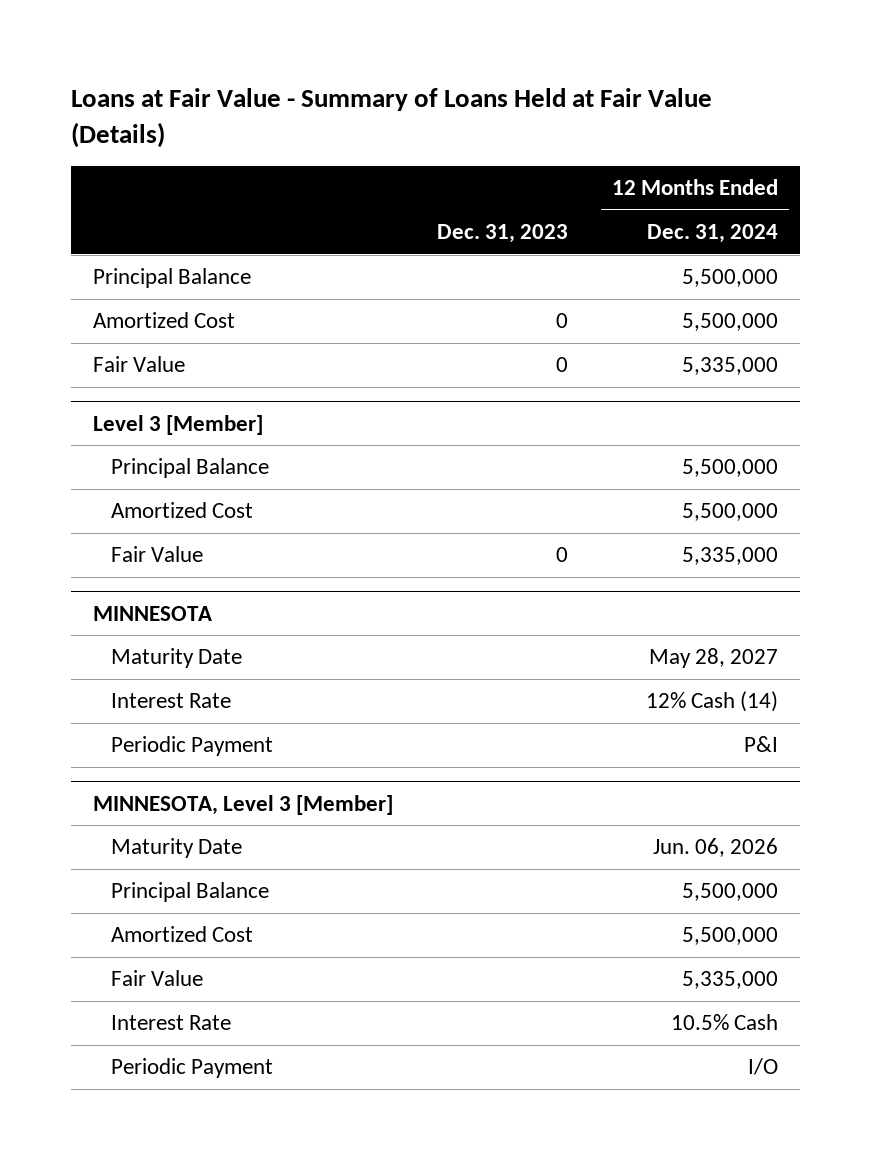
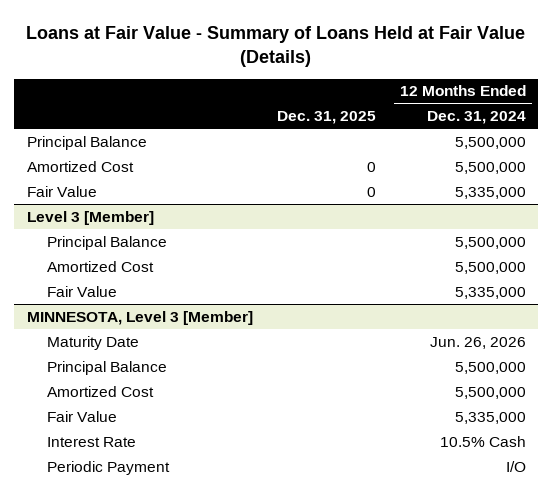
[437,224,569,244] Dec. 31, 2023 -> none
none -> [276,111,376,125] Dec. 31, 2025
[93,605,213,621] MINNESOTA -> none
[111,648,243,669] Maturity Date -> none
[111,693,232,709] Interest Rate -> none
[111,736,274,757] Periodic Payment -> none
[652,838,778,858] Jun. 06, 2026 -> [429,336,526,349] Jun. 26, 2026

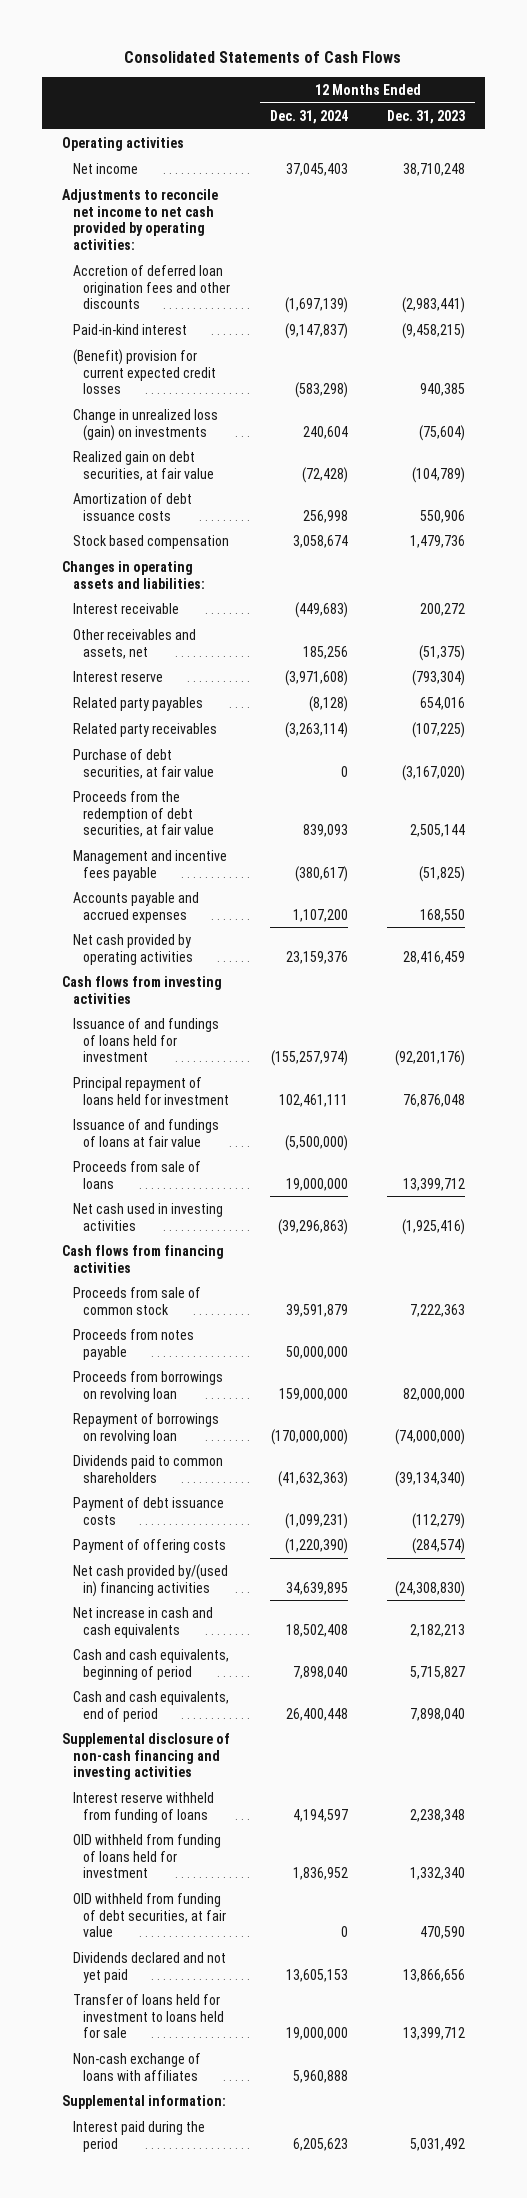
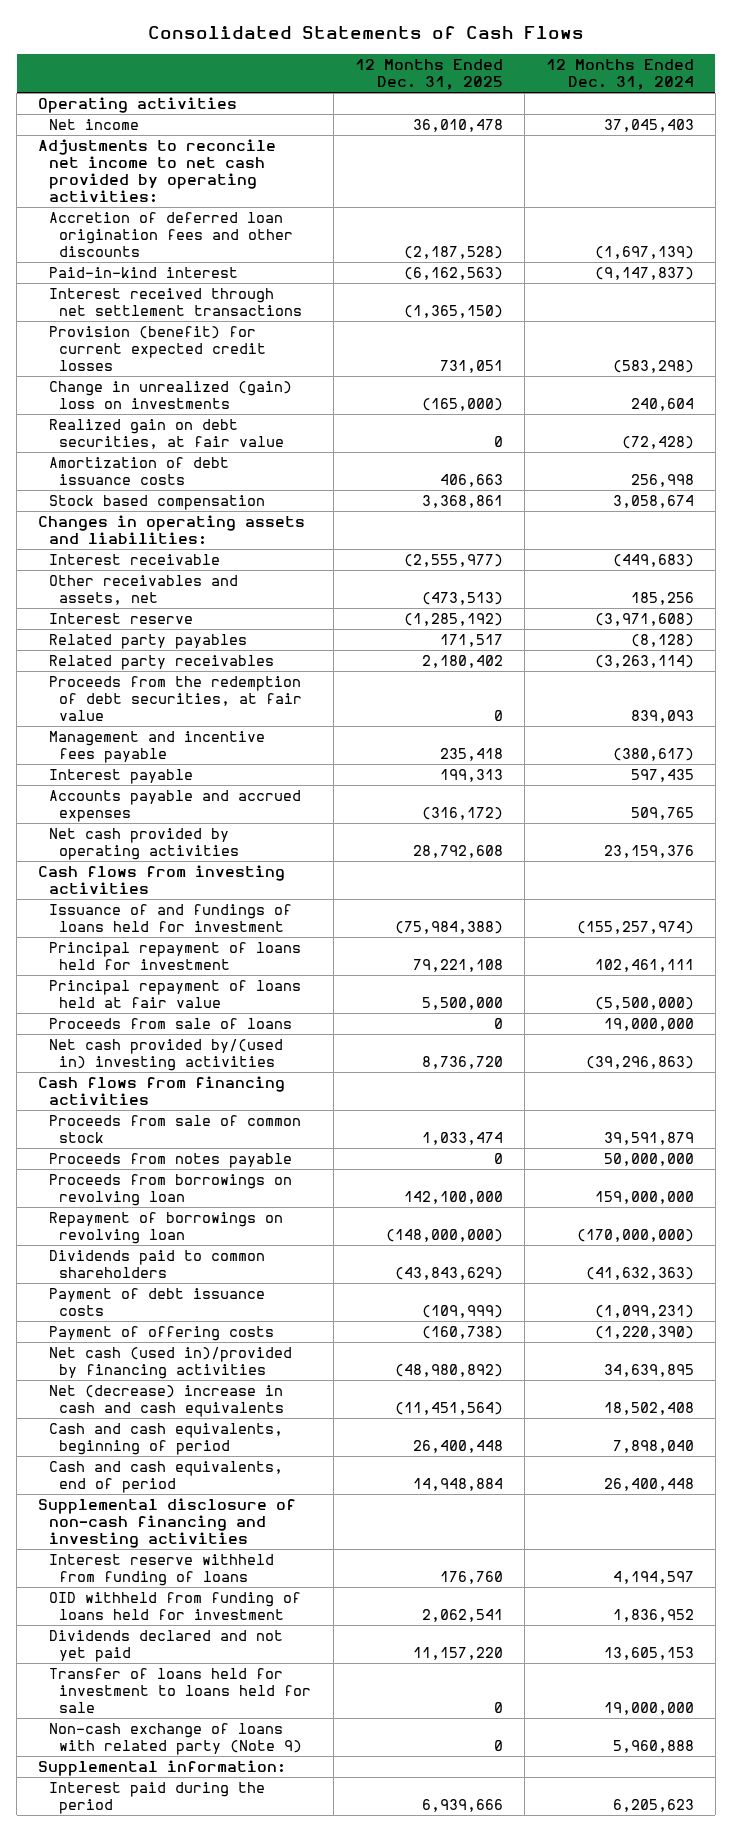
[387,109,466,124] Dec. 31, 2023 -> none
none -> [354,59,503,90] 12 Months Ended Dec. 31, 2025
none -> [48,288,303,317] Interest received through net settlement transactions
[72,348,217,395] (Benefit) provision for current expected credit losses -> [48,326,267,371] Provision (benefit) for current expected credit losses
[72,408,218,441] Change in unrealized loss (gain) on investments -> [48,381,292,410] Change in unrealized (gain) loss on investments
[72,748,215,779] Purchase of debt securities, at fair value -> none
none -> [48,769,193,785] Interest payable
[292,908,348,922] 1,107,200 -> [630,807,694,821] 509,765
[72,1118,219,1147] Issuance of and fundings of loans at fair value -> none
none -> [48,980,301,1009] Principal repayment of loans held at fair value
[72,1202,223,1231] Net cash used in investing activities -> [48,1039,283,1072] Net cash provided by/(used in) investing activities
[72,1563,228,1597] Net cash provided by/(used in) financing activities -> [48,1347,292,1380] Net cash (used in)/provided by financing activities
[72,1606,213,1638] Net increase in cash and cash equivalents -> [48,1385,285,1418] Net (decrease) increase in cash and cash equivalents
[72,1892,227,1938] OID withheld from funding of debt securities, at fair value -> none
[72,2052,201,2081] Non-cash exchange of loans with affiliates -> [48,1723,303,1756] Non-cash exchange of loans with related party (Note 9)

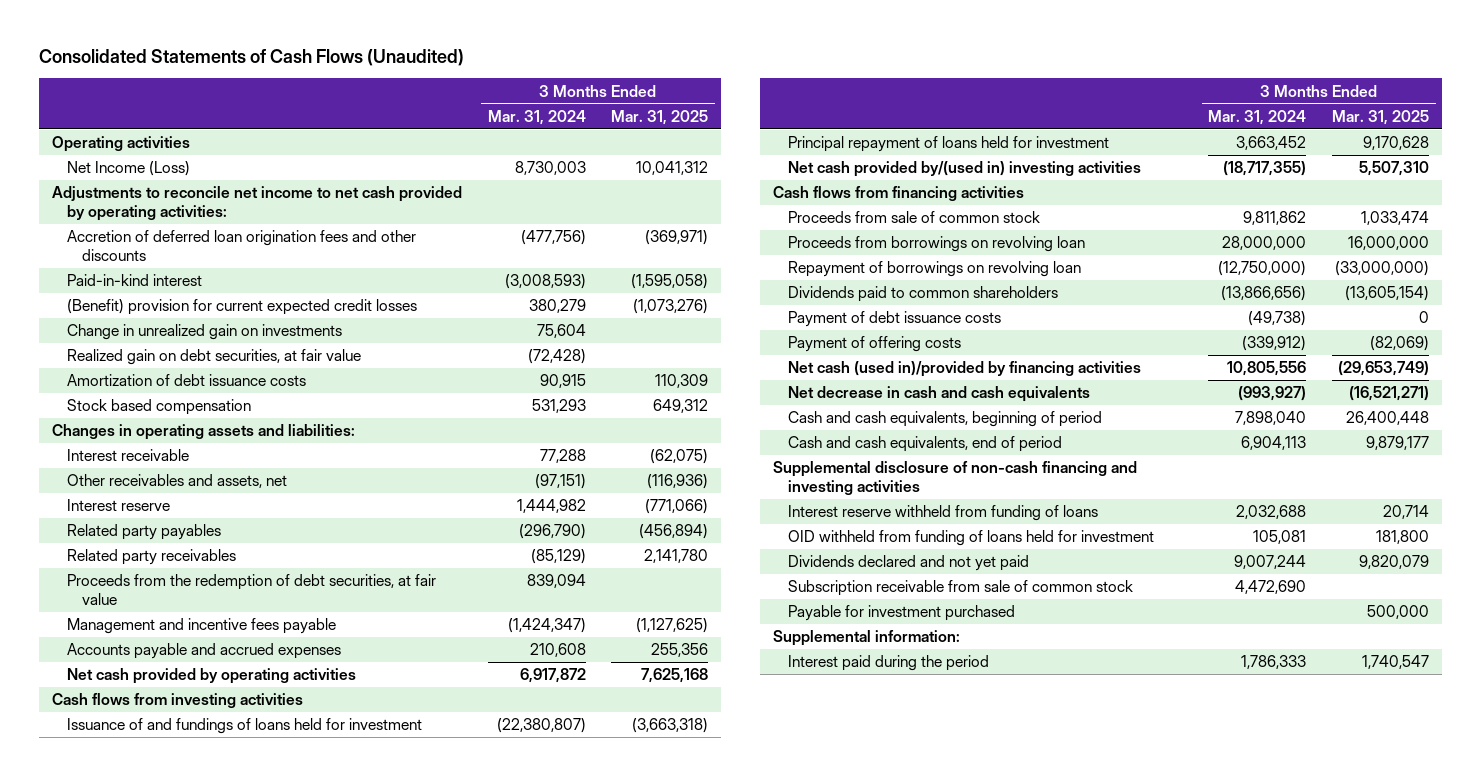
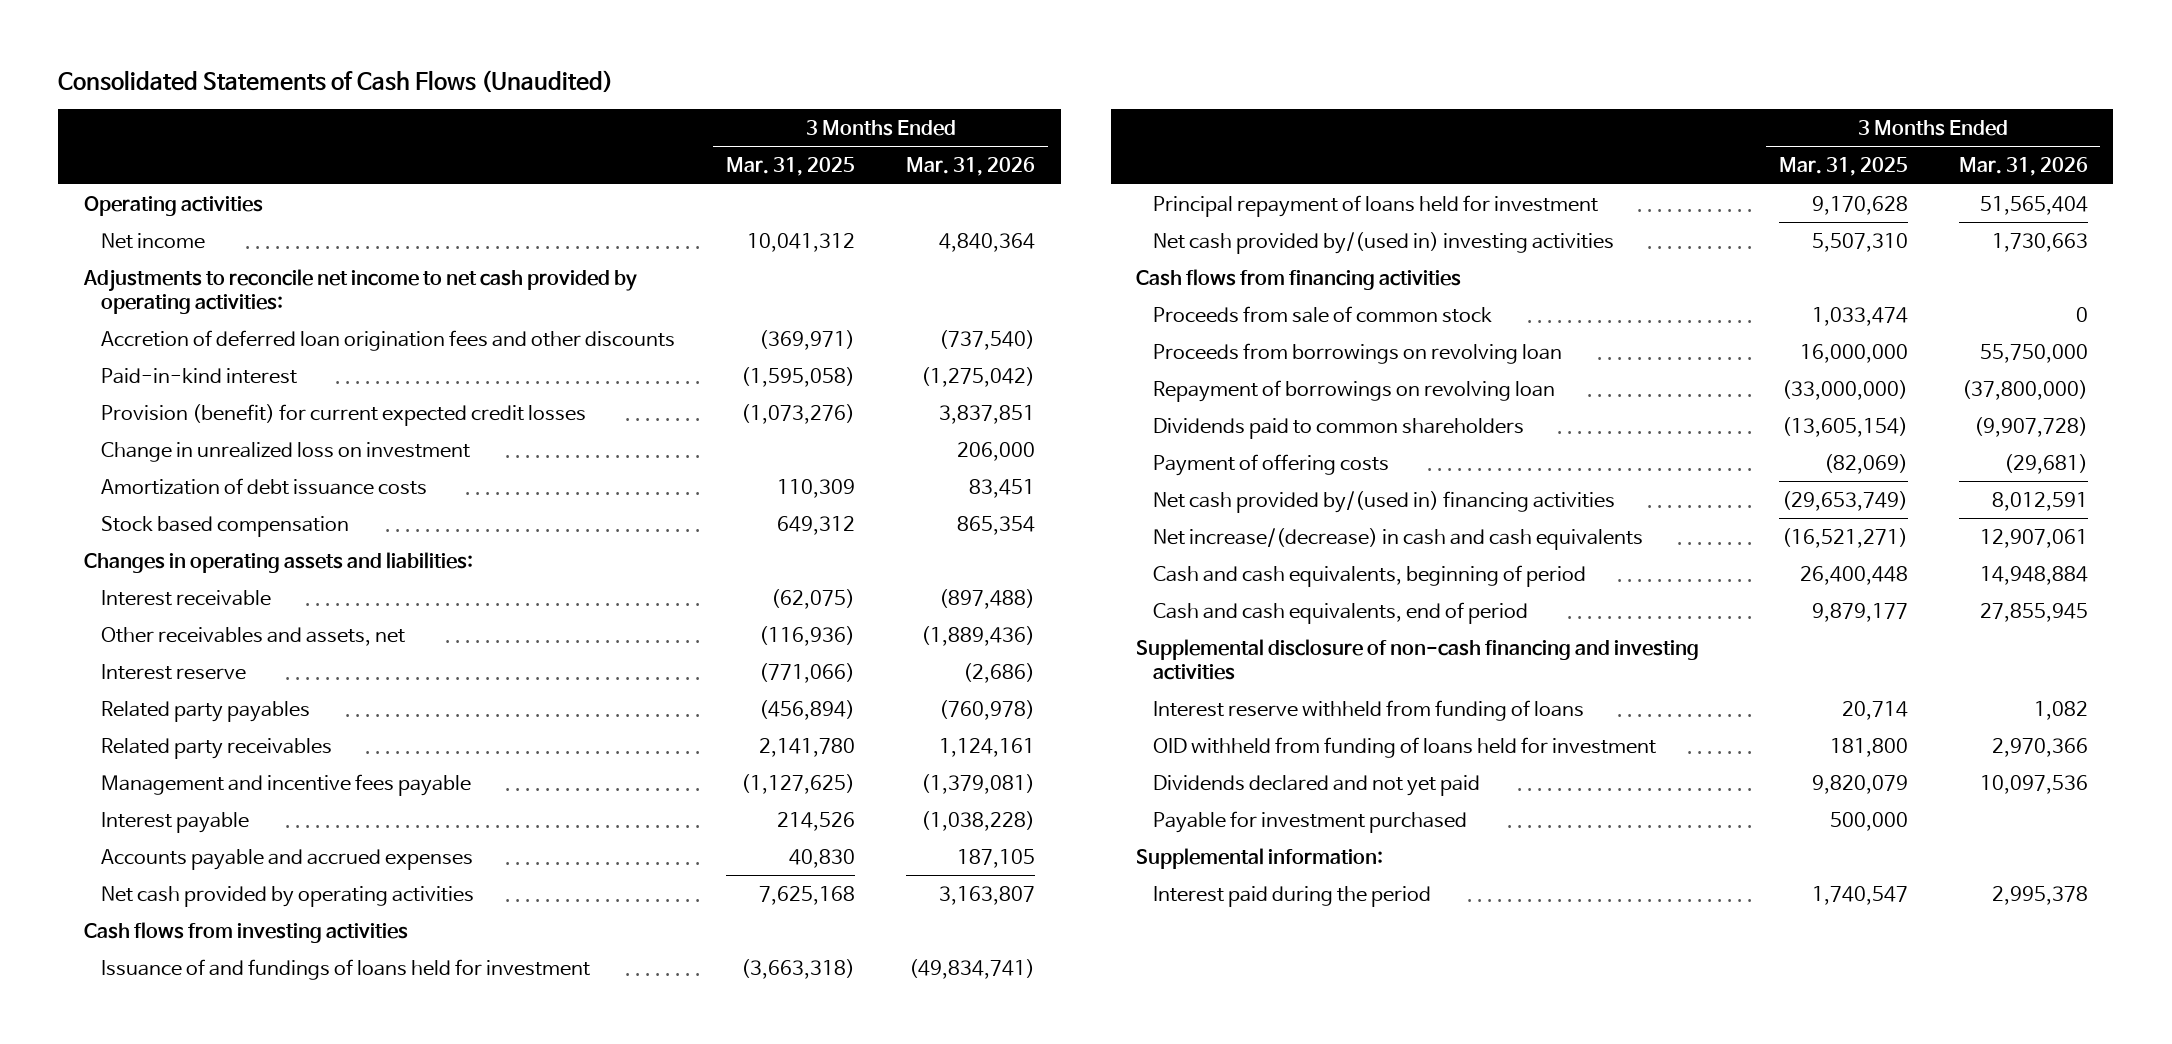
[487,109,586,125] Mar. 31, 2024 -> none
none -> [906,157,1036,177] Mar. 31, 2026
[66,161,190,177] Net Income (Loss) -> [101,232,206,249] Net income
[66,349,361,366] Realized gain on debt securities, at fair value -> none
[66,299,417,316] (Benefit) provision for current expected credit losses -> [101,403,587,426] Provision (benefit) for current expected credit losses
[66,324,342,341] Change in unrealized gain on investments -> [101,441,471,462] Change in unrealized loss on investment
[66,574,436,606] Proceeds from the redemption of debt securities, at fair value -> none
none -> [101,811,250,833] Interest payable
[651,643,709,658] 255,356 -> [789,848,856,868] 40,830
[787,311,1001,328] Payment of debt issuance costs -> none
[787,361,1141,378] Net cash (used in)/provided by financing activities -> [1153,490,1616,513] Net cash provided by/(used in) financing activities
[787,386,1090,403] Net decrease in cash and cash equivalents -> [1153,527,1644,550] Net increase/(decrease) in cash and cash equivalents
[787,580,1133,597] Subscription receivable from sale of common stock -> none

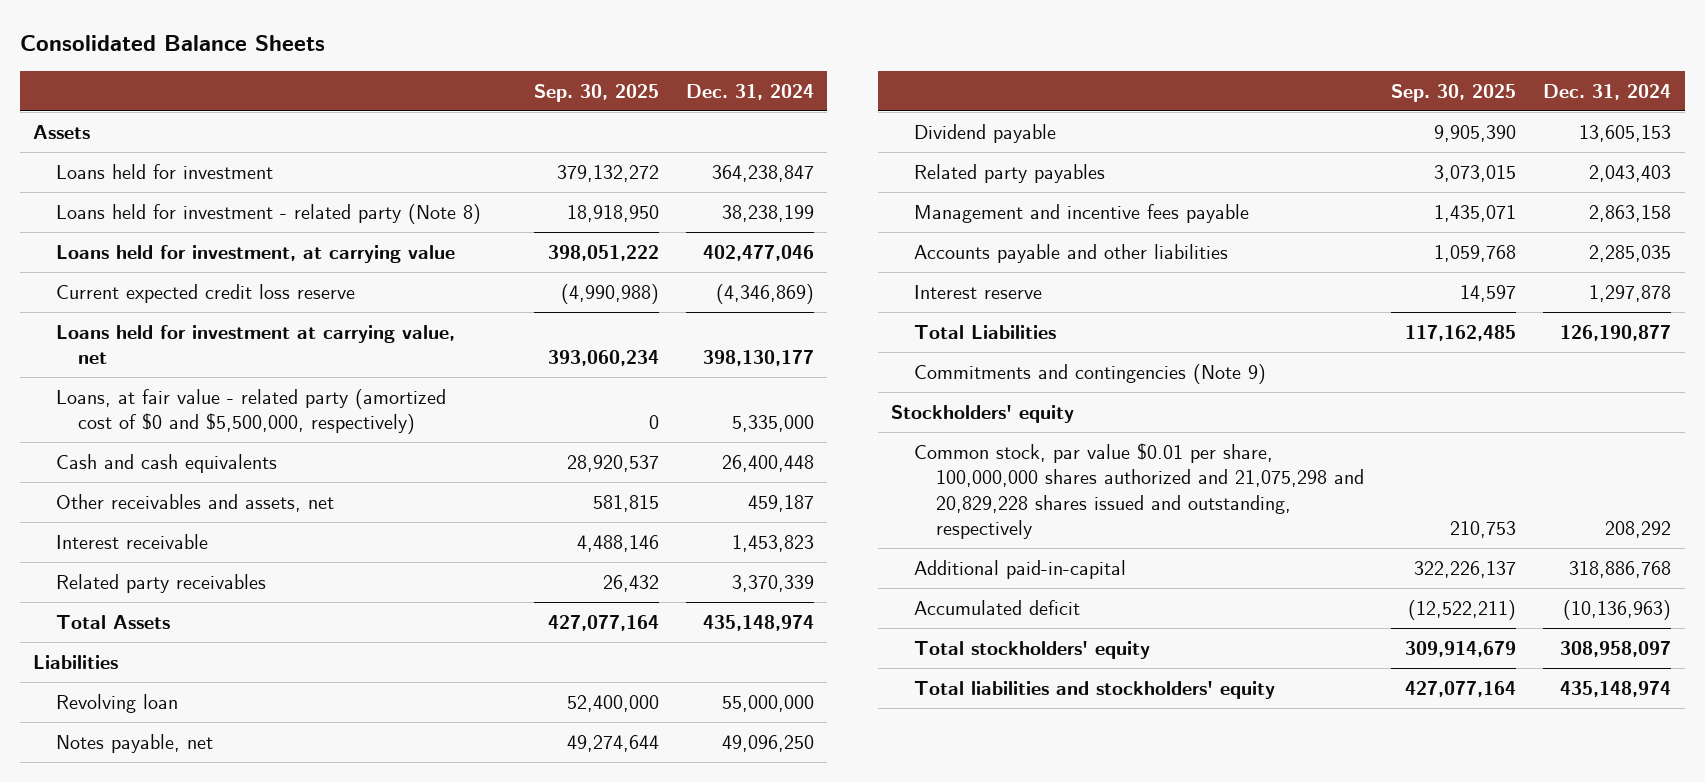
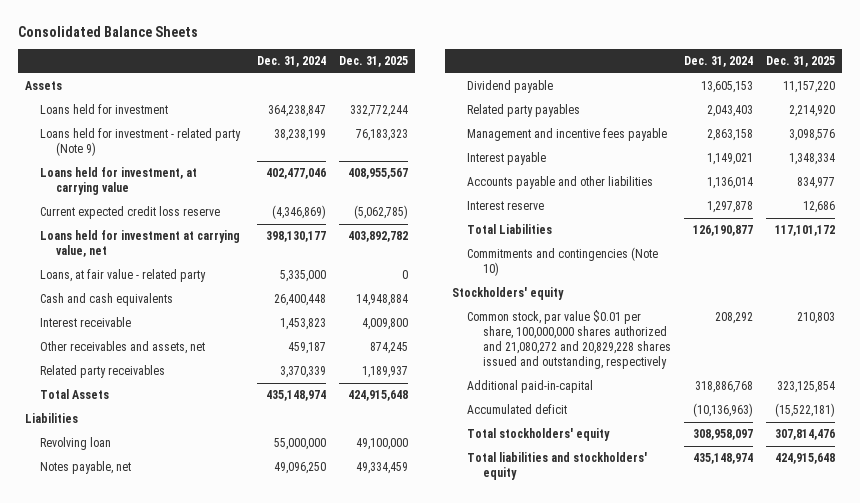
[533,83,659,102] Sep. 30, 2025 -> none
none -> [339,55,409,67] Dec. 31, 2025
[55,203,481,224] Loans held for investment - related party (Note 8) -> [40,128,242,157] Loans held for investment - related party (Note 9)
[55,388,446,435] Loans, at fair value - related party (amortized cost of $0 and $5,500,000, respectively) -> [40,269,207,283] Loans, at fair value - related party
[55,493,334,512] Other receivables and assets, net -> [40,341,206,355] Other receivables and assets, net
none -> [467,152,547,166] Interest payable
[1589,244,1672,262] 2,285,035 -> [706,177,753,190] 1,136,014
[913,363,1266,384] Commitments and contingencies (Note 9) -> [467,247,659,277] Commitments and contingencies (Note 10)
[913,442,1365,540] Common stock, par value $0.01 per share, 100,000,000 shares authorized and 21,075,298 and 20,829,228 shares issued and outstanding, respectively -> [467,310,671,370] Common stock, par value $0.01 per share, 100,000,000 shares authorized and 21,080,272 and 20,829,228 shares issued and outstanding, respectively

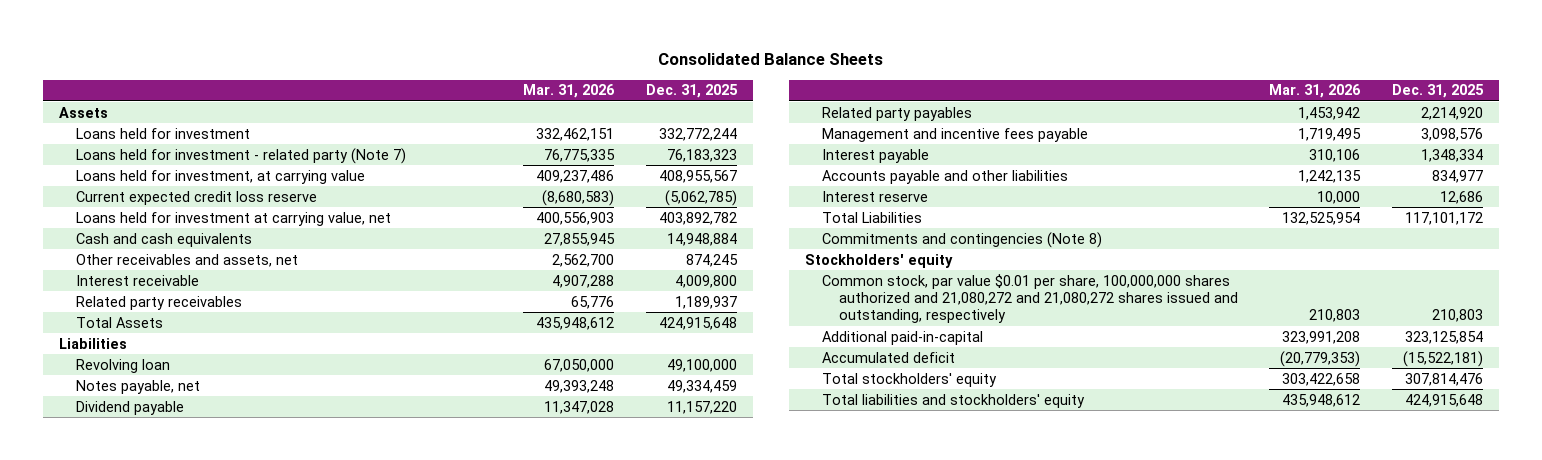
[256,55,326,67] Dec. 31, 2024 -> none
none -> [523,84,616,99] Mar. 31, 2026
[40,128,242,157] Loans held for investment - related party (Note 9) -> [75,147,406,164] Loans held for investment - related party (Note 7)
[40,269,207,283] Loans, at fair value - related party -> none
[40,317,132,328] Interest receivable -> [75,274,199,286] Interest receivable
[467,247,659,277] Commitments and contingencies (Note 10) -> [821,231,1102,248] Commitments and contingencies (Note 8)
[467,310,671,370] Common stock, par value $0.01 per share, 100,000,000 shares authorized and 21,080,272 and 20,829,228 shares issued and outstanding, respectively -> [821,273,1238,324] Common stock, par value $0.01 per share, 100,000,000 shares authorized and 21,080,272 and 21,080,272 shares issued and outstanding, respectively

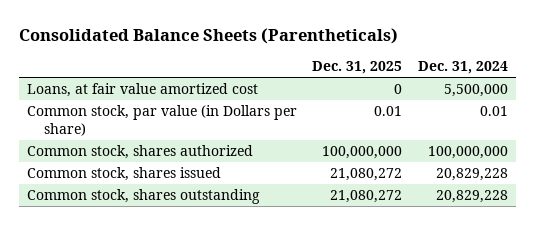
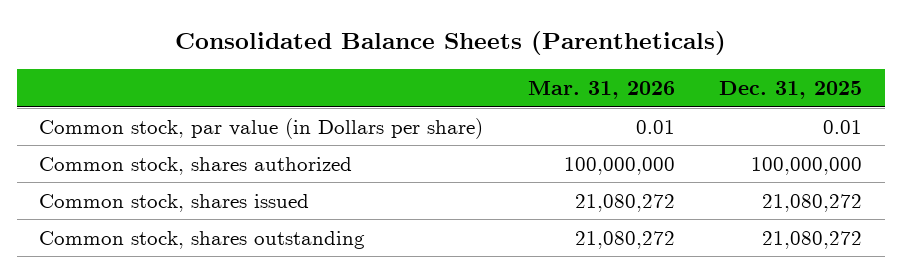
[417,61,508,75] Dec. 31, 2024 -> none
none -> [527,81,675,100] Mar. 31, 2026
[26,83,258,98] Loans, at fair value amortized cost -> none

